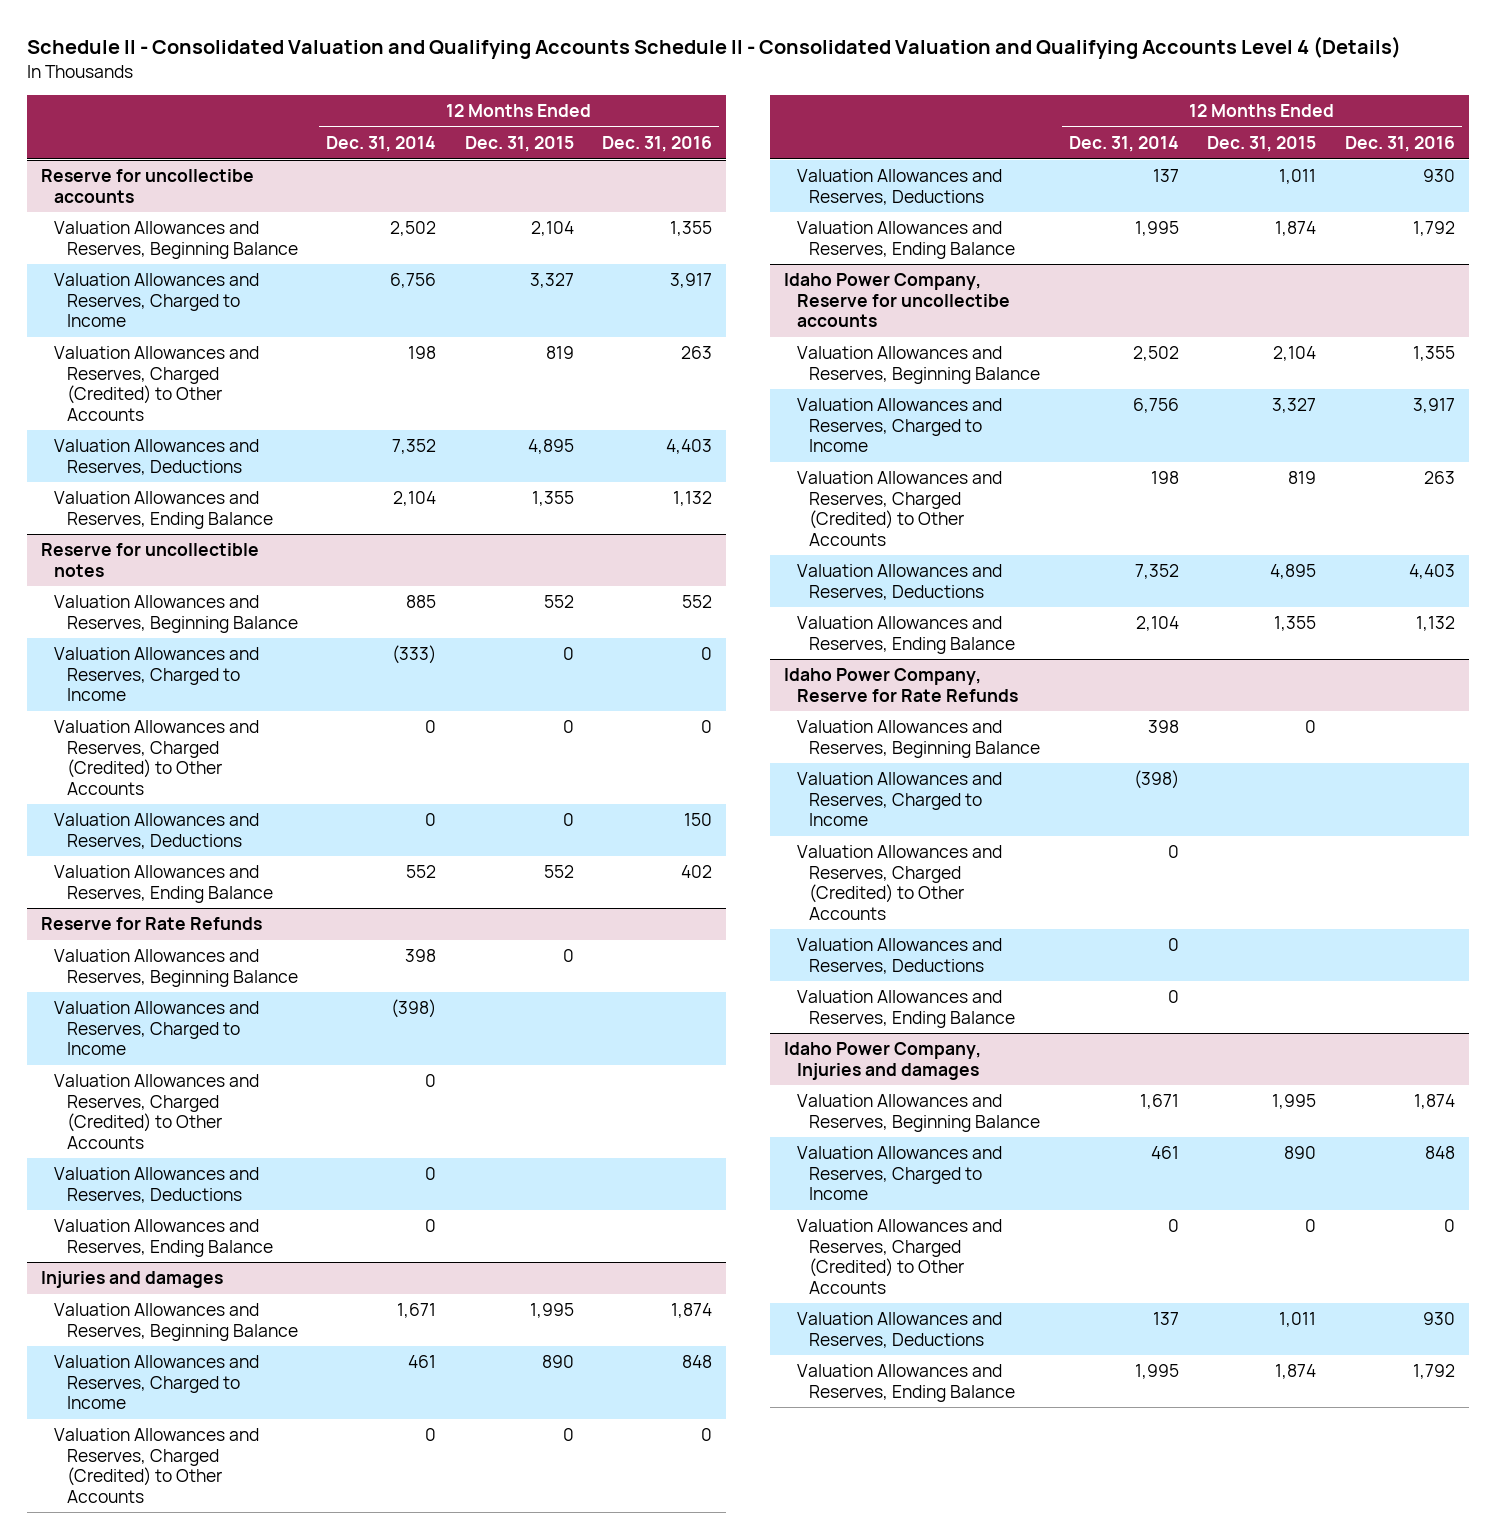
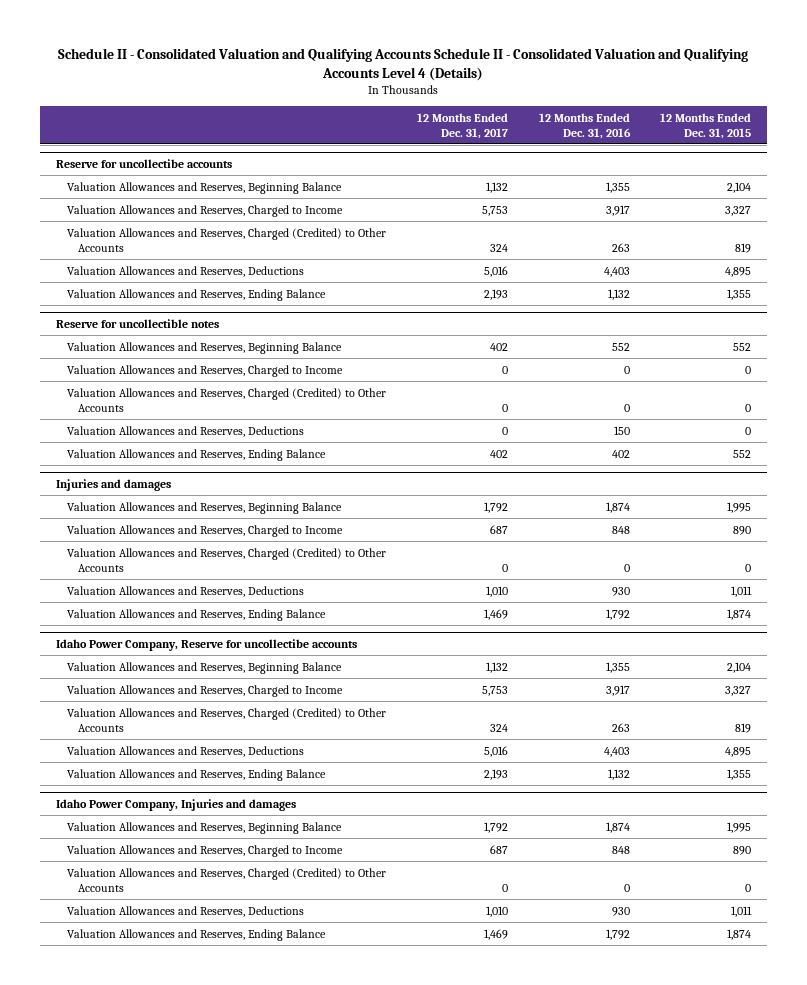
[326,136,437,153] Dec. 31, 2014 -> none
none -> [416,112,508,139] 12 Months Ended Dec. 31, 2017
[41,917,263,931] Reserve for Rate Refunds -> none
[54,949,298,987] Valuation Allowances and Reserves, Beginning Balance -> none
[54,1001,260,1056] Valuation Allowances and Reserves, Charged to Income -> none
[54,1074,260,1149] Valuation Allowances and Reserves, Charged (Credited) to Other Accounts -> none
[54,1167,260,1203] Valuation Allowances and Reserves, Deductions -> none
[54,1219,273,1257] Valuation Allowances and Reserves, Ending Balance -> none
[783,668,1018,702] Idaho Power Company, Reserve for Rate Refunds -> none
[796,720,1041,758] Valuation Allowances and Reserves, Beginning Balance -> none
[796,772,1002,827] Valuation Allowances and Reserves, Charged to Income -> none
[796,845,1002,920] Valuation Allowances and Reserves, Charged (Credited) to Other Accounts -> none
[796,938,1002,974] Valuation Allowances and Reserves, Deductions -> none
[796,990,1016,1028] Valuation Allowances and Reserves, Ending Balance -> none

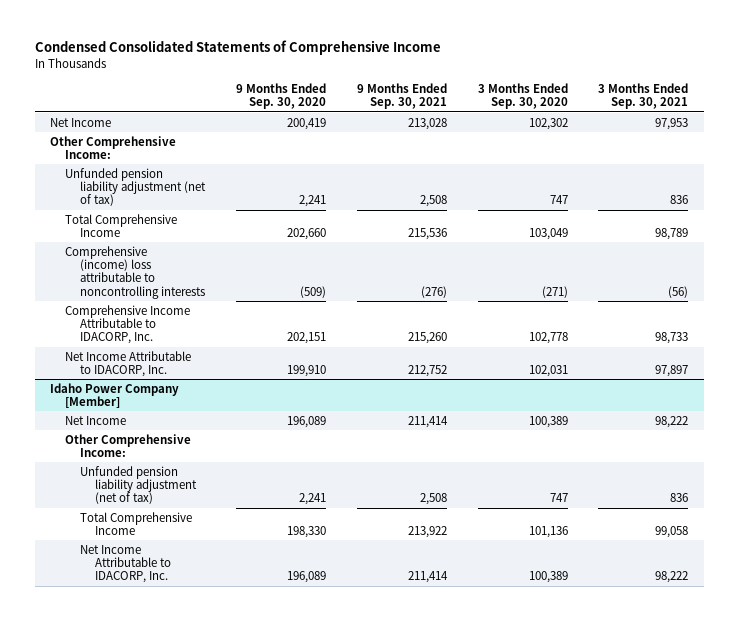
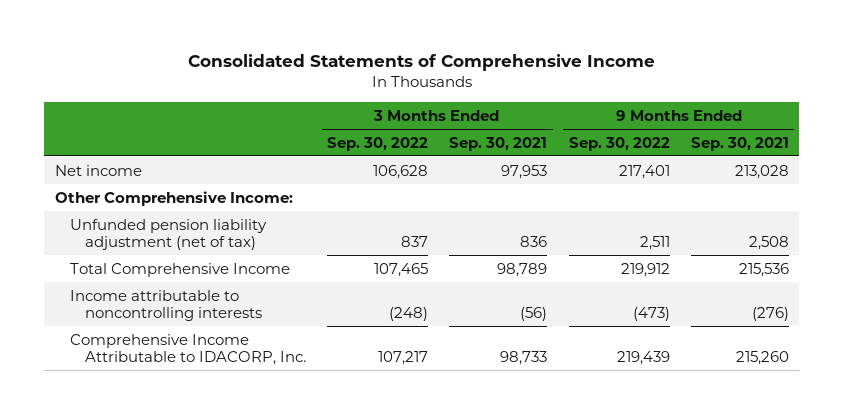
[34,40,441,56] Condensed Consolidated Statements of Comprehensive Income -> [187,54,655,72] Consolidated Statements of Comprehensive Income
[235,83,326,110] 9 Months Ended Sep. 30, 2020 -> none
[477,83,568,110] 3 Months Ended Sep. 30, 2020 -> none
none -> [327,136,429,151] Sep. 30, 2022
none -> [568,136,670,151] Sep. 30, 2022
[49,117,111,127] Net Income -> [54,164,142,176] Net income
[64,245,205,299] Comprehensive (income) loss attributable to noncontrolling interests -> [69,289,263,322] Income attributable to noncontrolling interests
[64,350,191,378] Net Income Attributable to IDACORP, Inc. -> none
[49,382,179,409] Idaho Power Company [Member] -> none
[64,415,126,425] Net Income -> none
[64,433,191,458] Other Comprehensive Income: -> none
[79,465,197,505] Unfunded pension liability adjustment (net of tax) -> none
[79,511,192,536] Total Comprehensive Income -> none
[79,544,171,584] Net Income Attributable to IDACORP, Inc. -> none

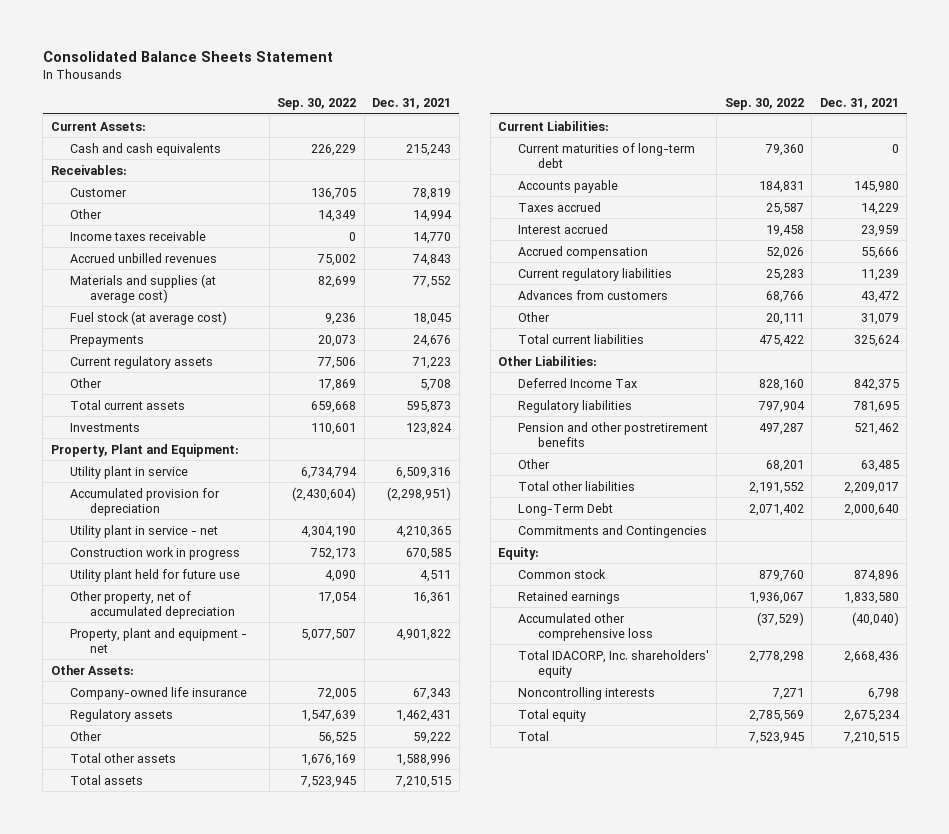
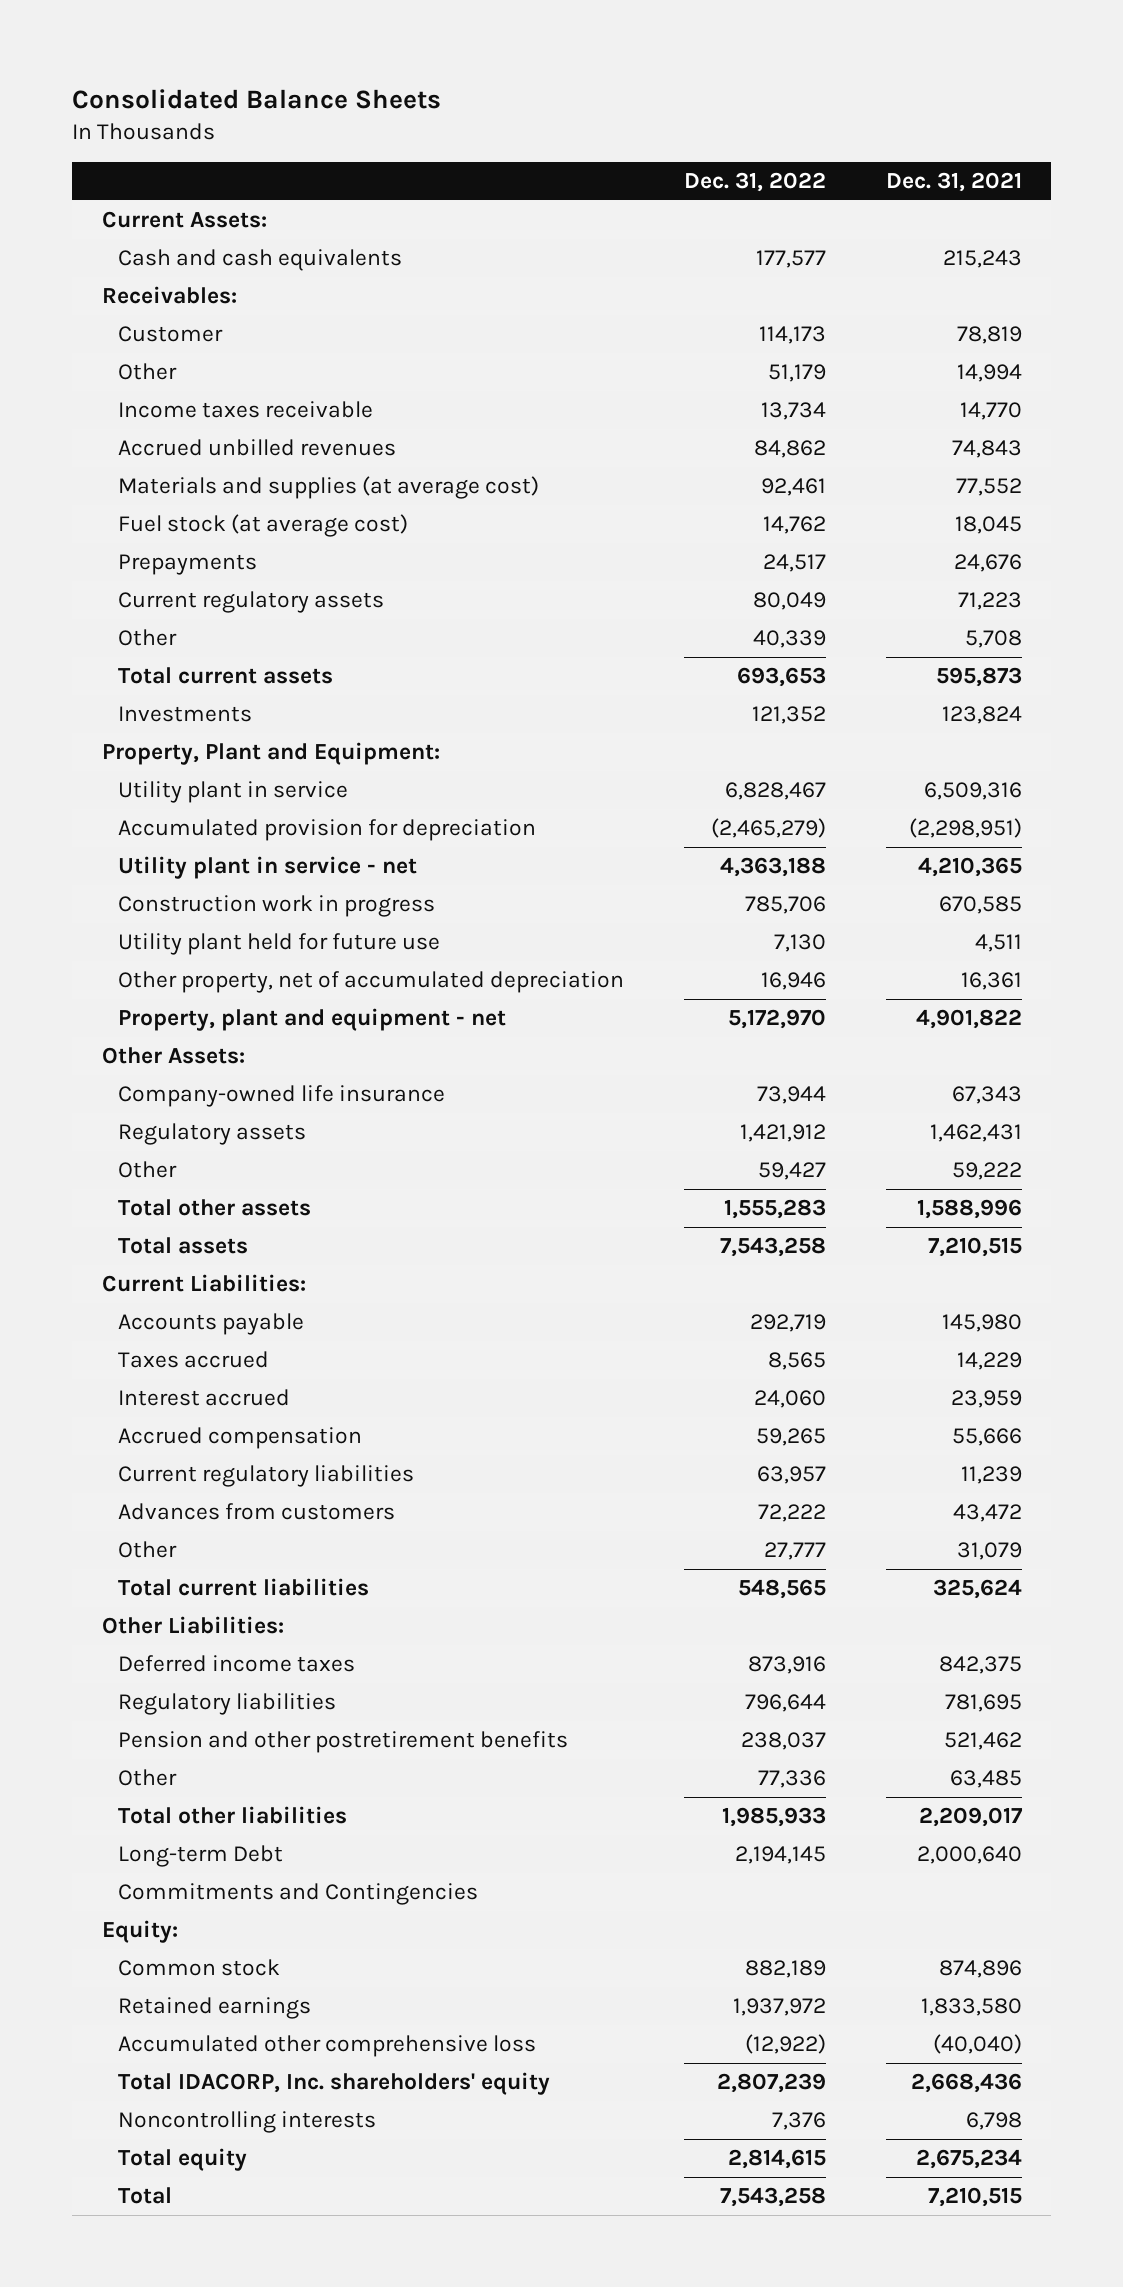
[42,51,333,63] Consolidated Balance Sheets Statement -> [71,88,441,109] Consolidated Balance Sheets
[277,97,357,110] Sep. 30, 2022 -> none
none -> [683,171,826,192] Dec. 31, 2022
[517,142,695,168] Current maturities of long-term debt -> none
[517,377,637,388] Deferred Income Tax -> [118,1655,356,1673] Deferred income taxes
[517,502,613,516] Long-Term Debt -> [118,1845,284,1868] Long-term Debt

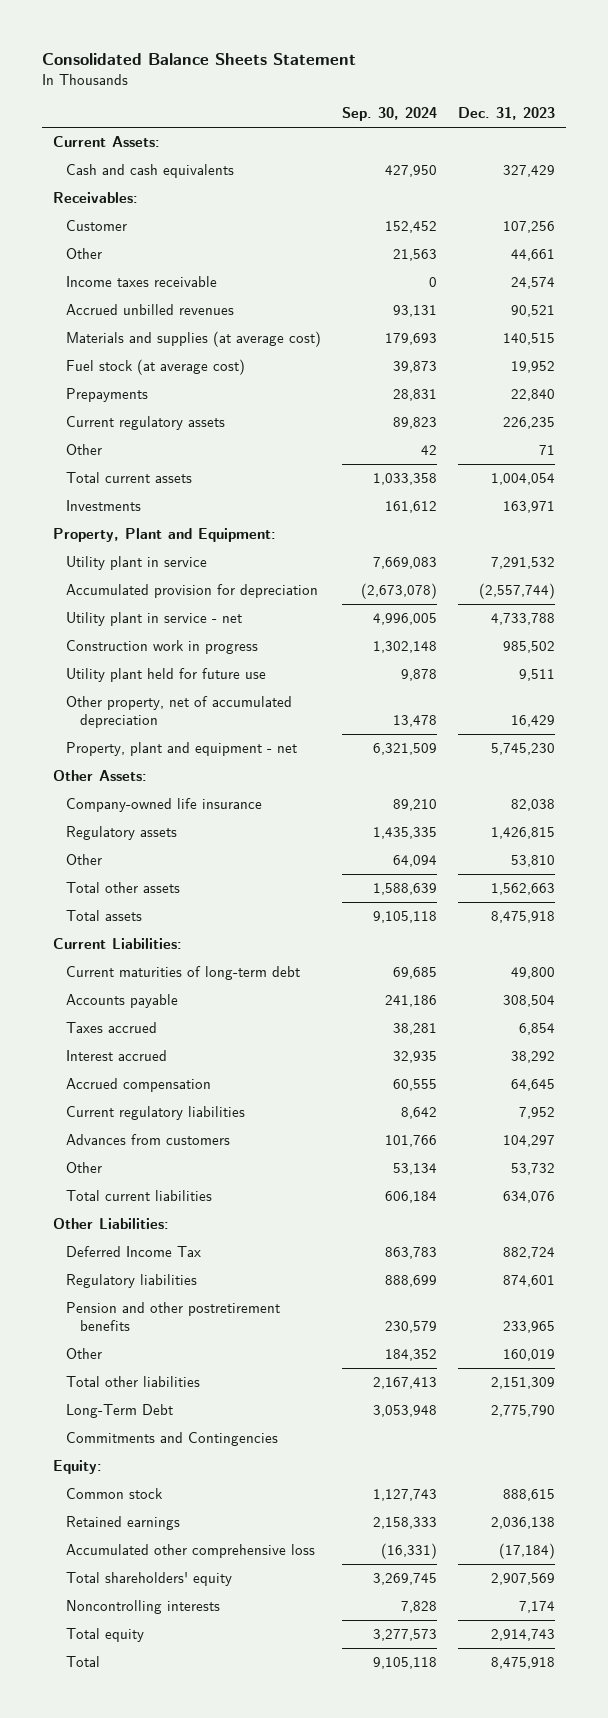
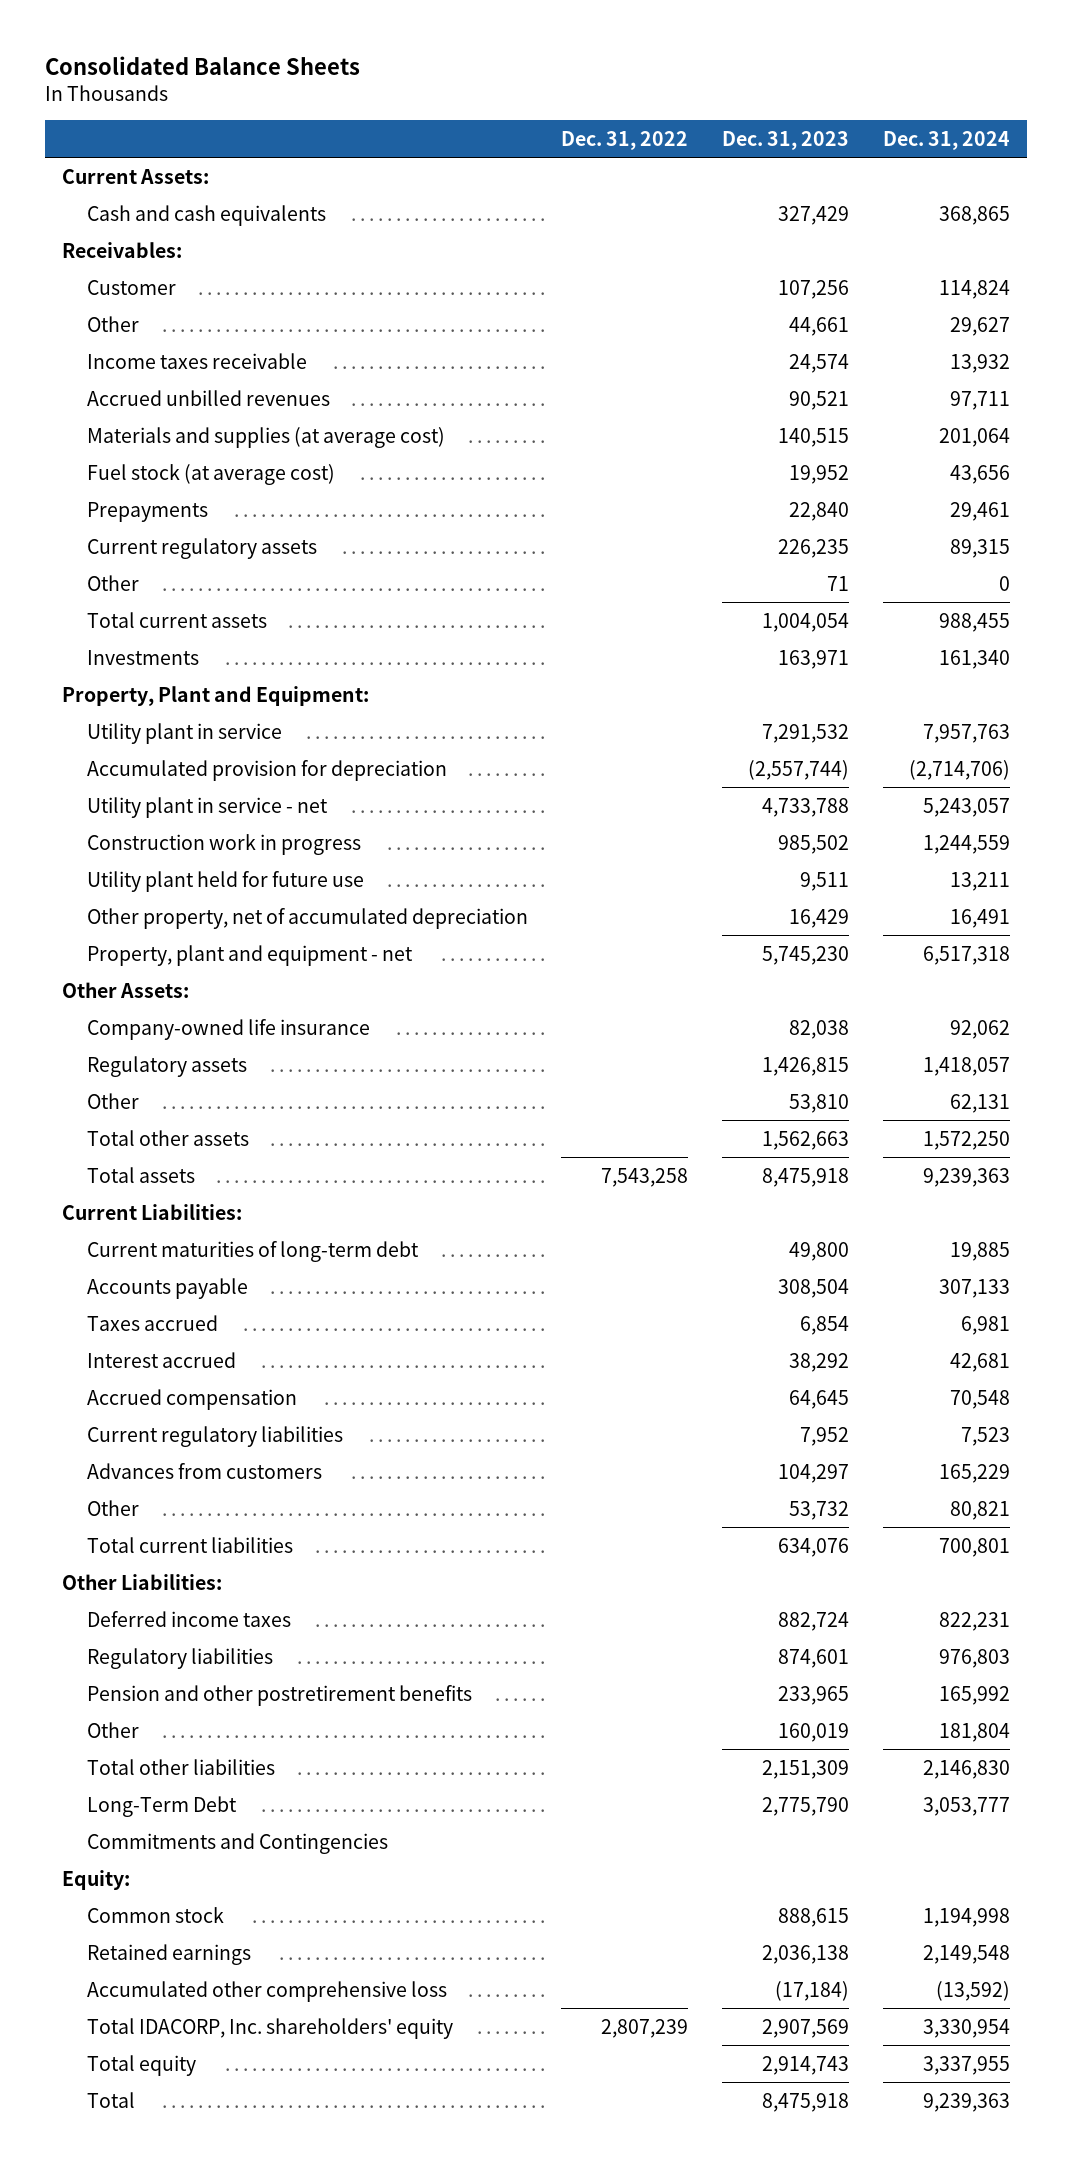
[42,53,357,66] Consolidated Balance Sheets Statement -> [45,56,361,76] Consolidated Balance Sheets
[342,107,438,122] Sep. 30, 2024 -> none
none -> [561,130,689,150] Dec. 31, 2022
none -> [883,130,1011,150] Dec. 31, 2024
[66,1245,202,1257] Deferred Income Tax -> [86,1610,291,1627] Deferred income taxes
[66,1599,221,1614] Noncontrolling interests -> none
[66,1571,233,1586] Total shareholders' equity -> [86,2017,453,2039] Total IDACORP, Inc. shareholders' equity

